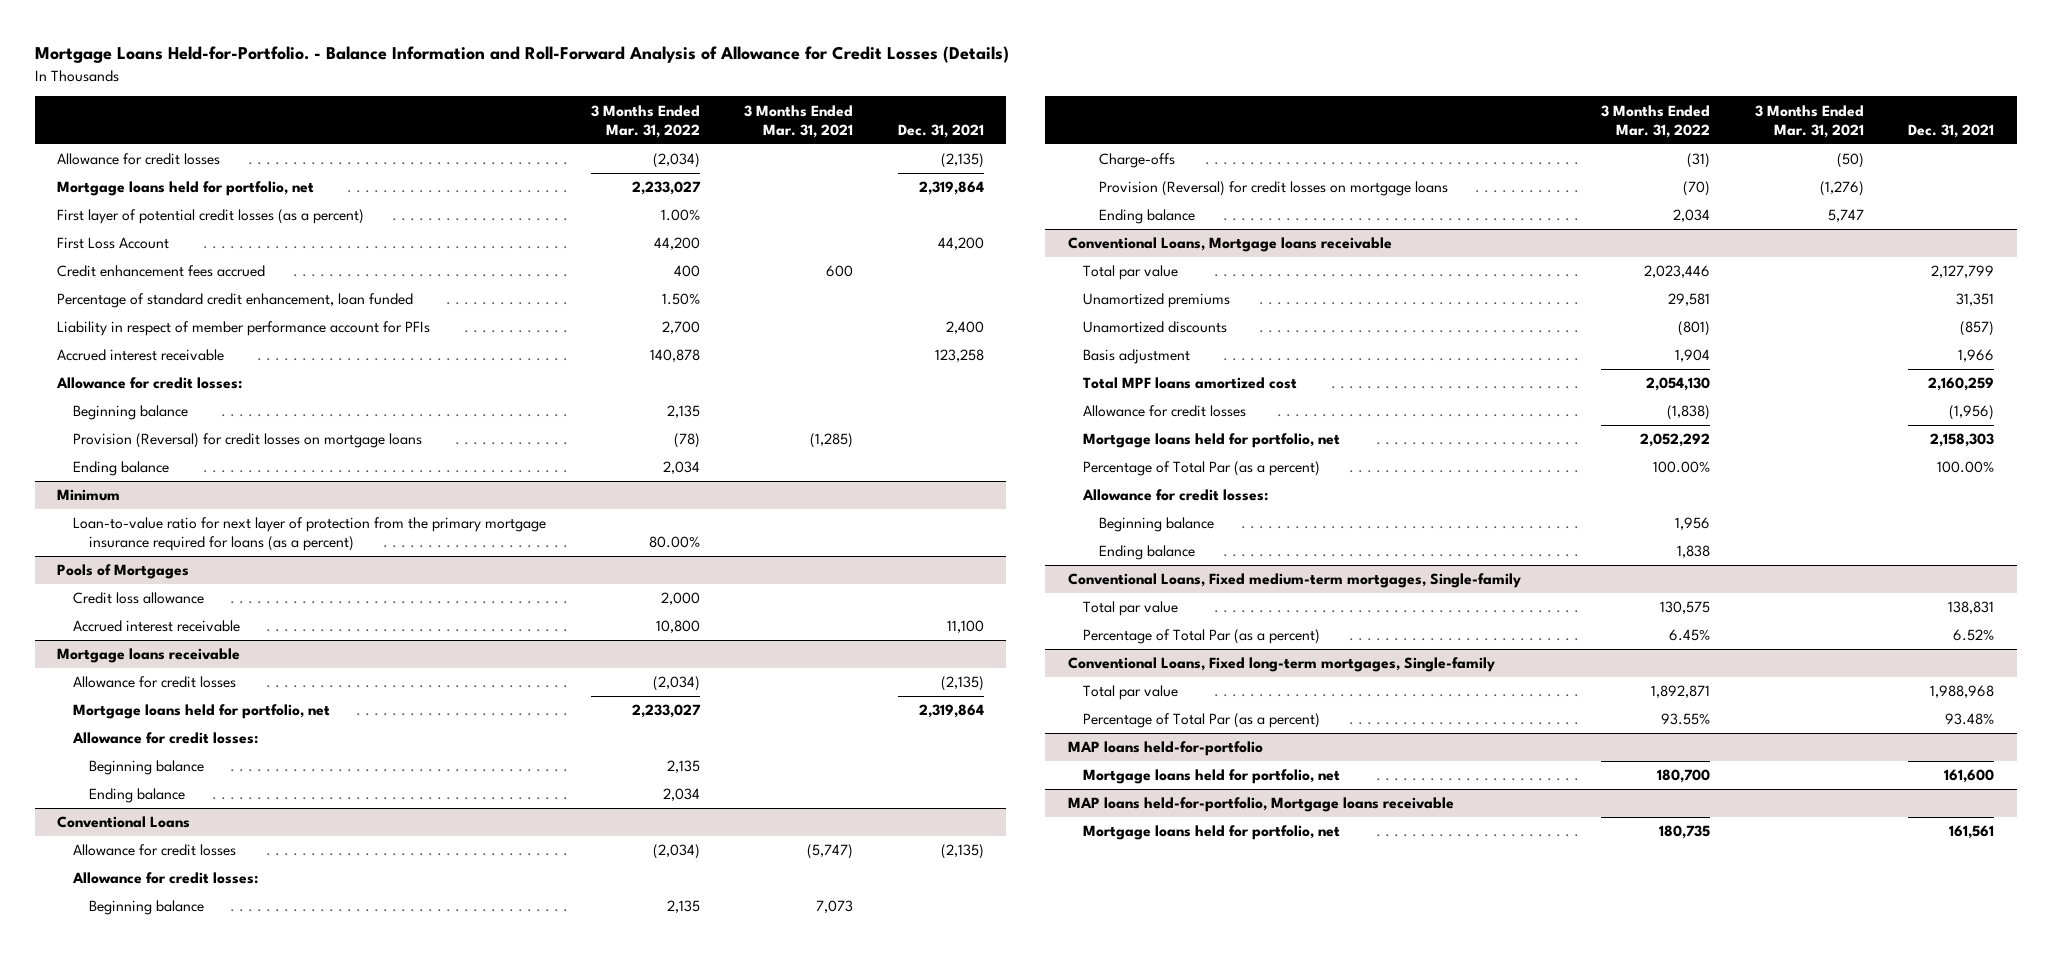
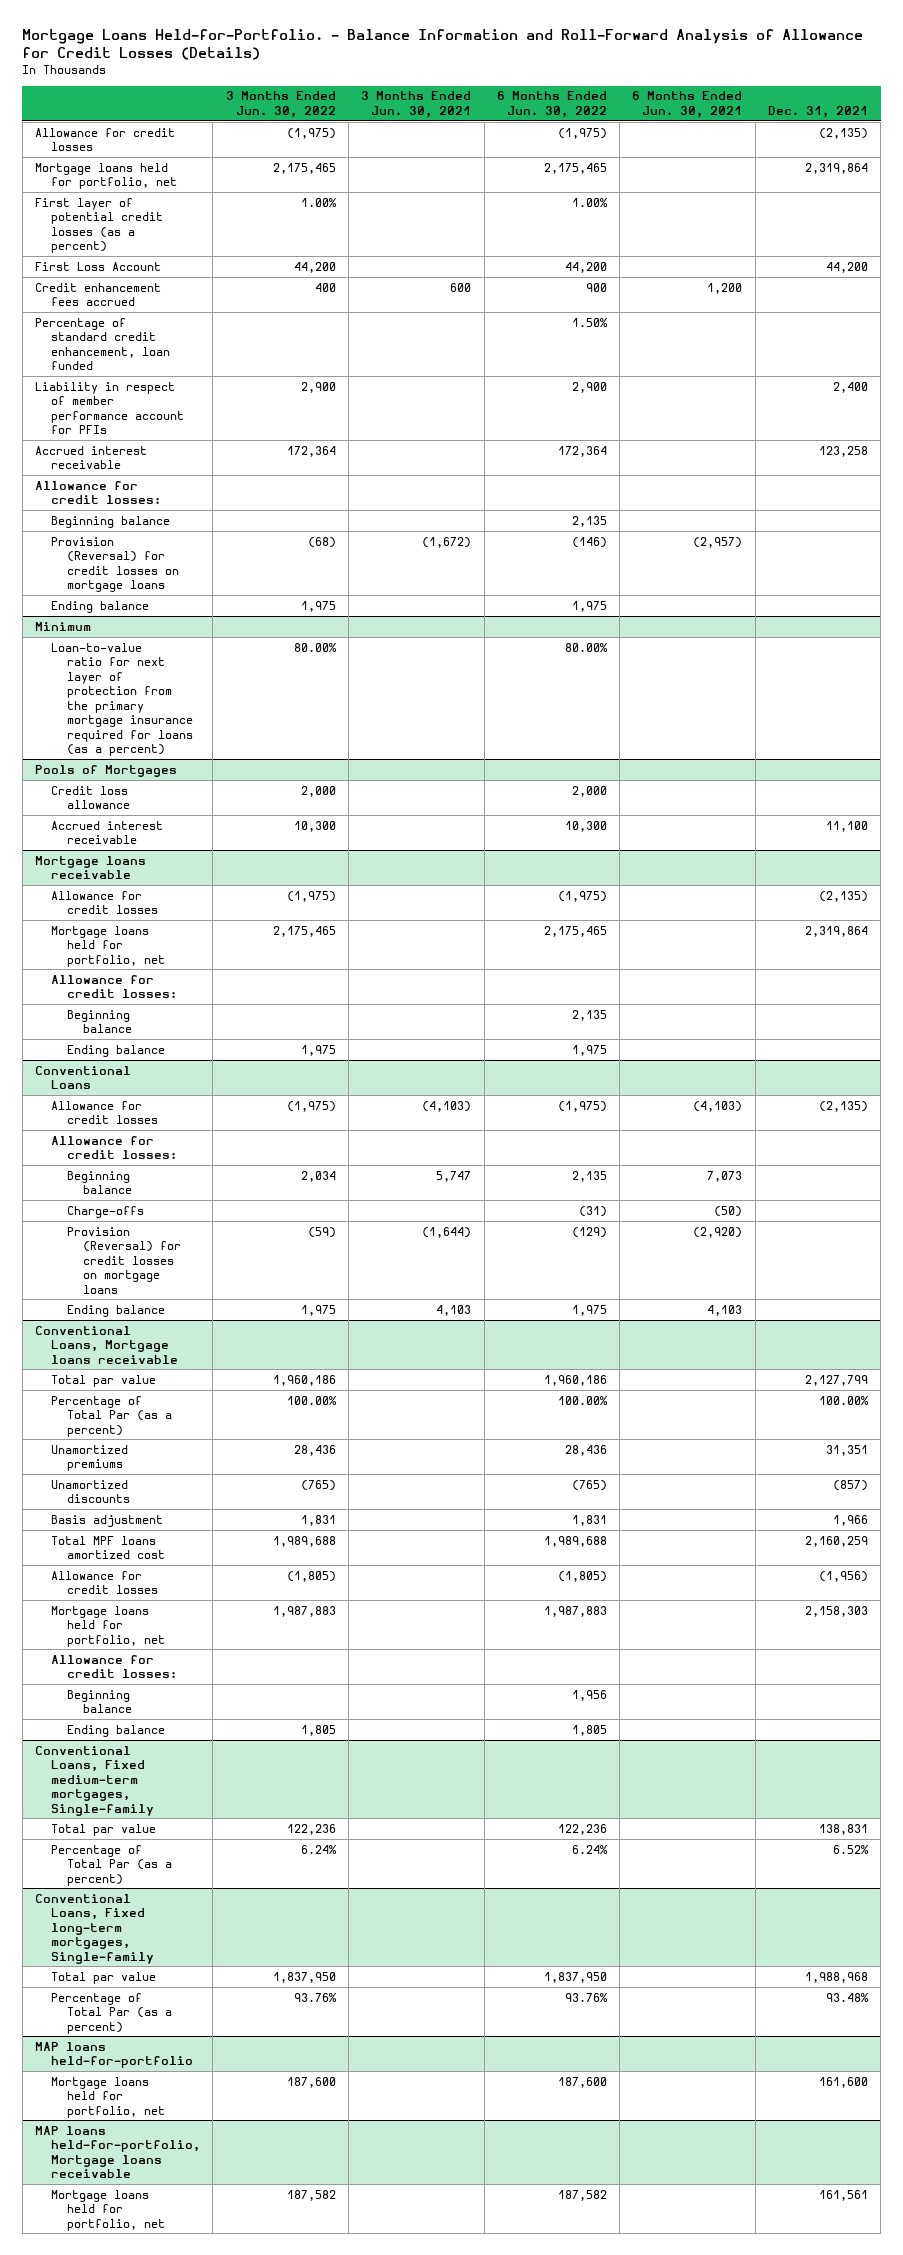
[590,104,700,138] 3 Months Ended Mar. 31, 2022 -> none
[744,104,854,138] 3 Months Ended Mar. 31, 2021 -> none
none -> [225,91,336,118] 3 Months Ended Jun. 30, 2022
none -> [361,91,472,118] 3 Months Ended Jun. 30, 2021
none -> [496,91,607,118] 6 Months Ended Jun. 30, 2022
none -> [632,91,743,118] 6 Months Ended Jun. 30, 2021
[1083,461,1321,477] Percentage of Total Par (as a percent) -> [51,1395,173,1437] Percentage of Total Par (as a percent)

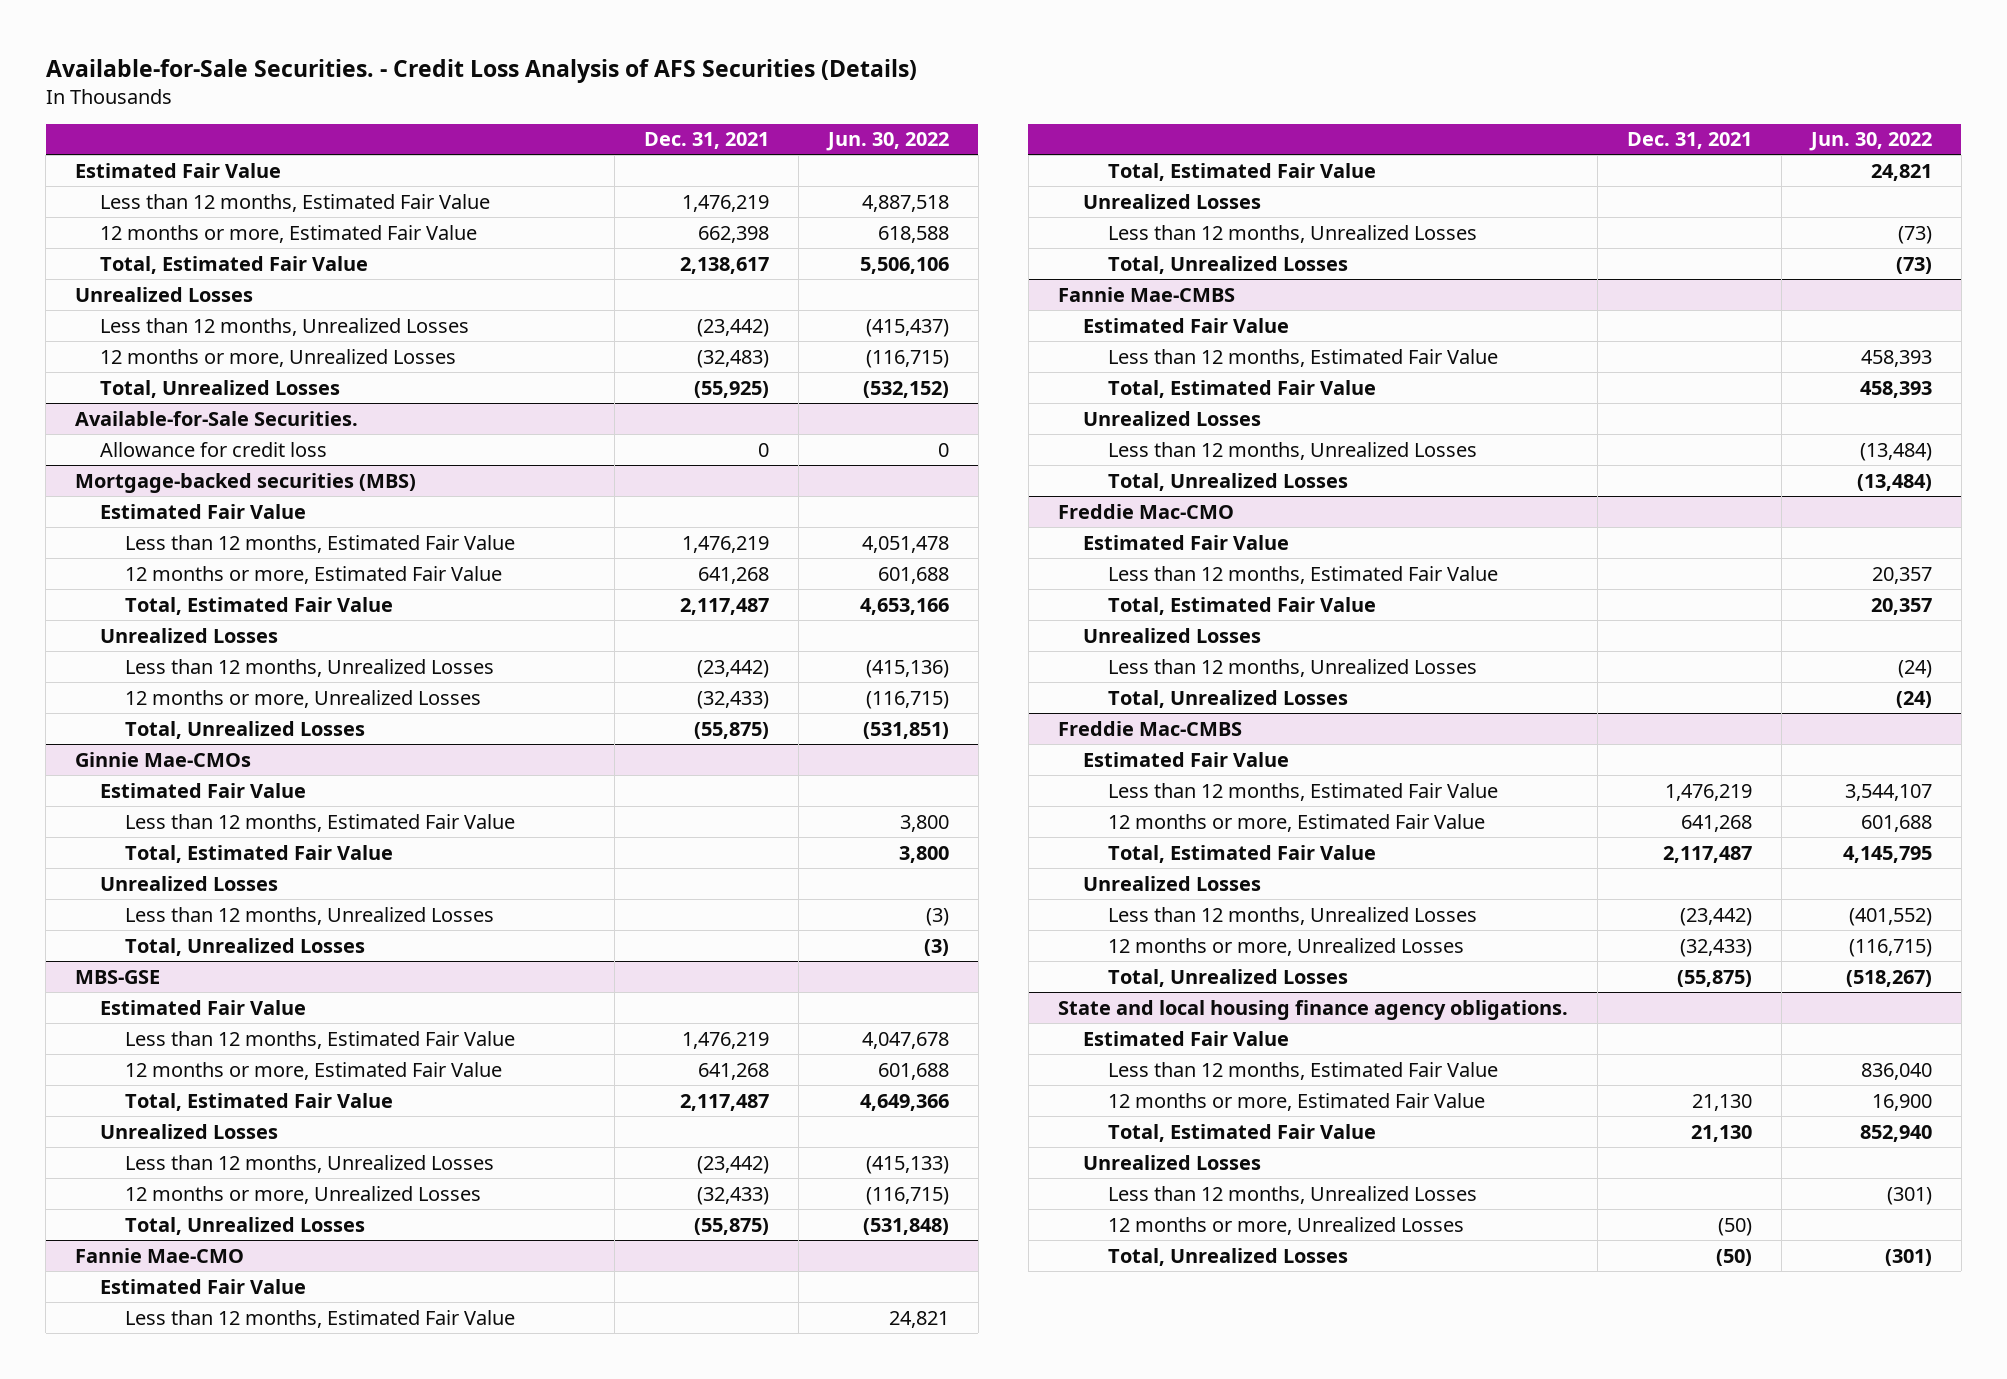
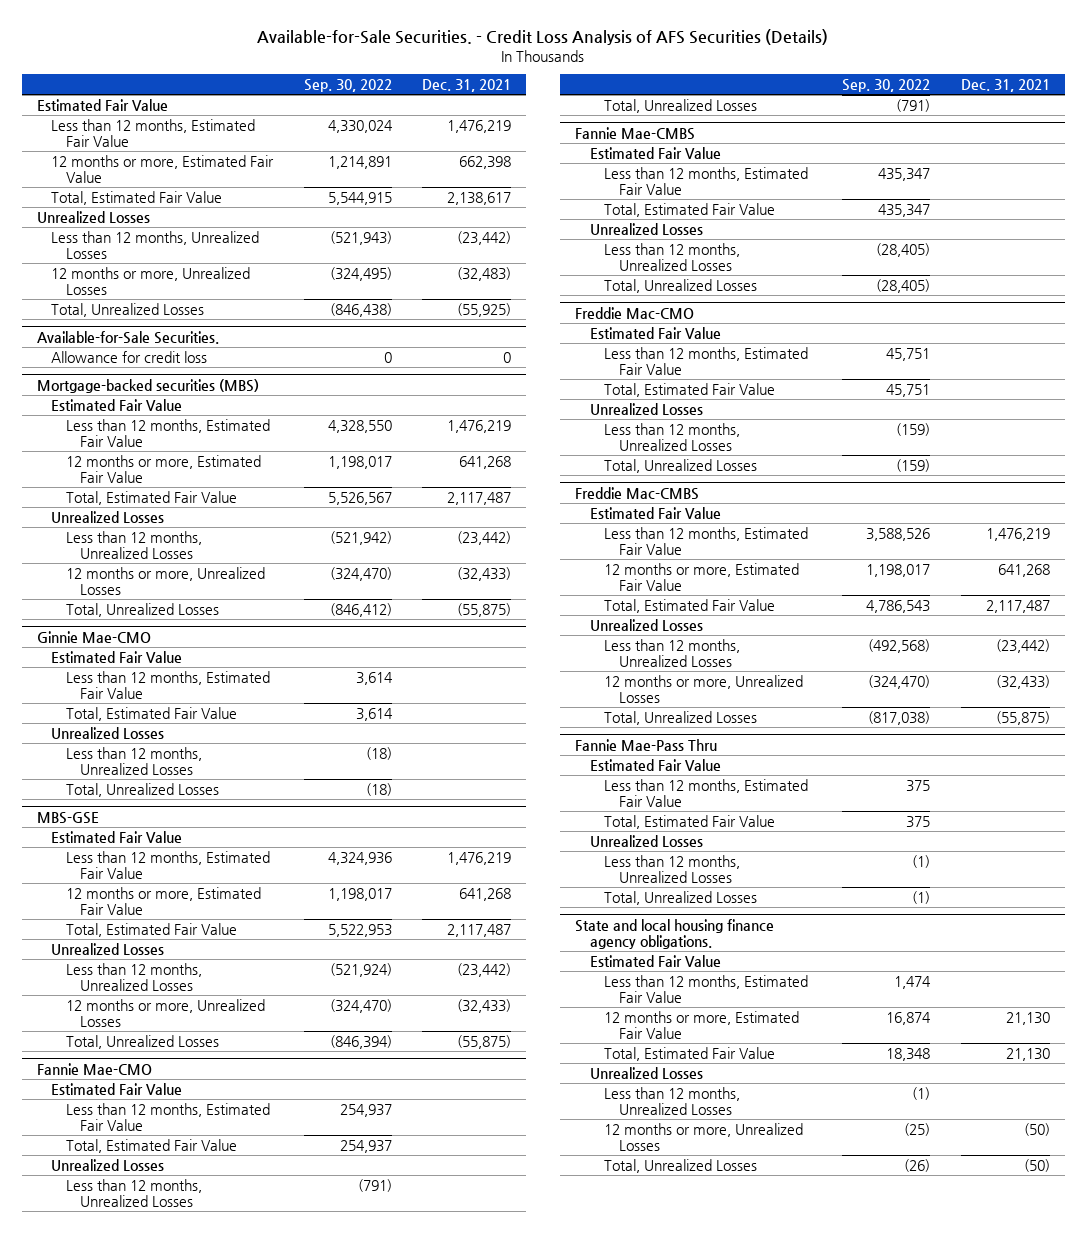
[825,132,949,152] Jun. 30, 2022 -> none
none -> [303,78,392,92] Sep. 30, 2022
[75,751,252,767] Ginnie Mae-CMOs -> [36,630,151,643] Ginnie Mae-CMO
none -> [575,738,718,751] Fannie Mae-Pass Thru
none -> [589,758,721,771] Estimated Fair Value
none -> [604,778,809,807] Less than 12 months, Estimated Fair Value
none -> [604,814,776,829] Total, Estimated Fair Value
none -> [589,834,703,847] Unrealized Losses
none -> [604,854,741,883] Less than 12 months, Unrealized Losses
none -> [604,890,758,905] Total, Unrealized Losses

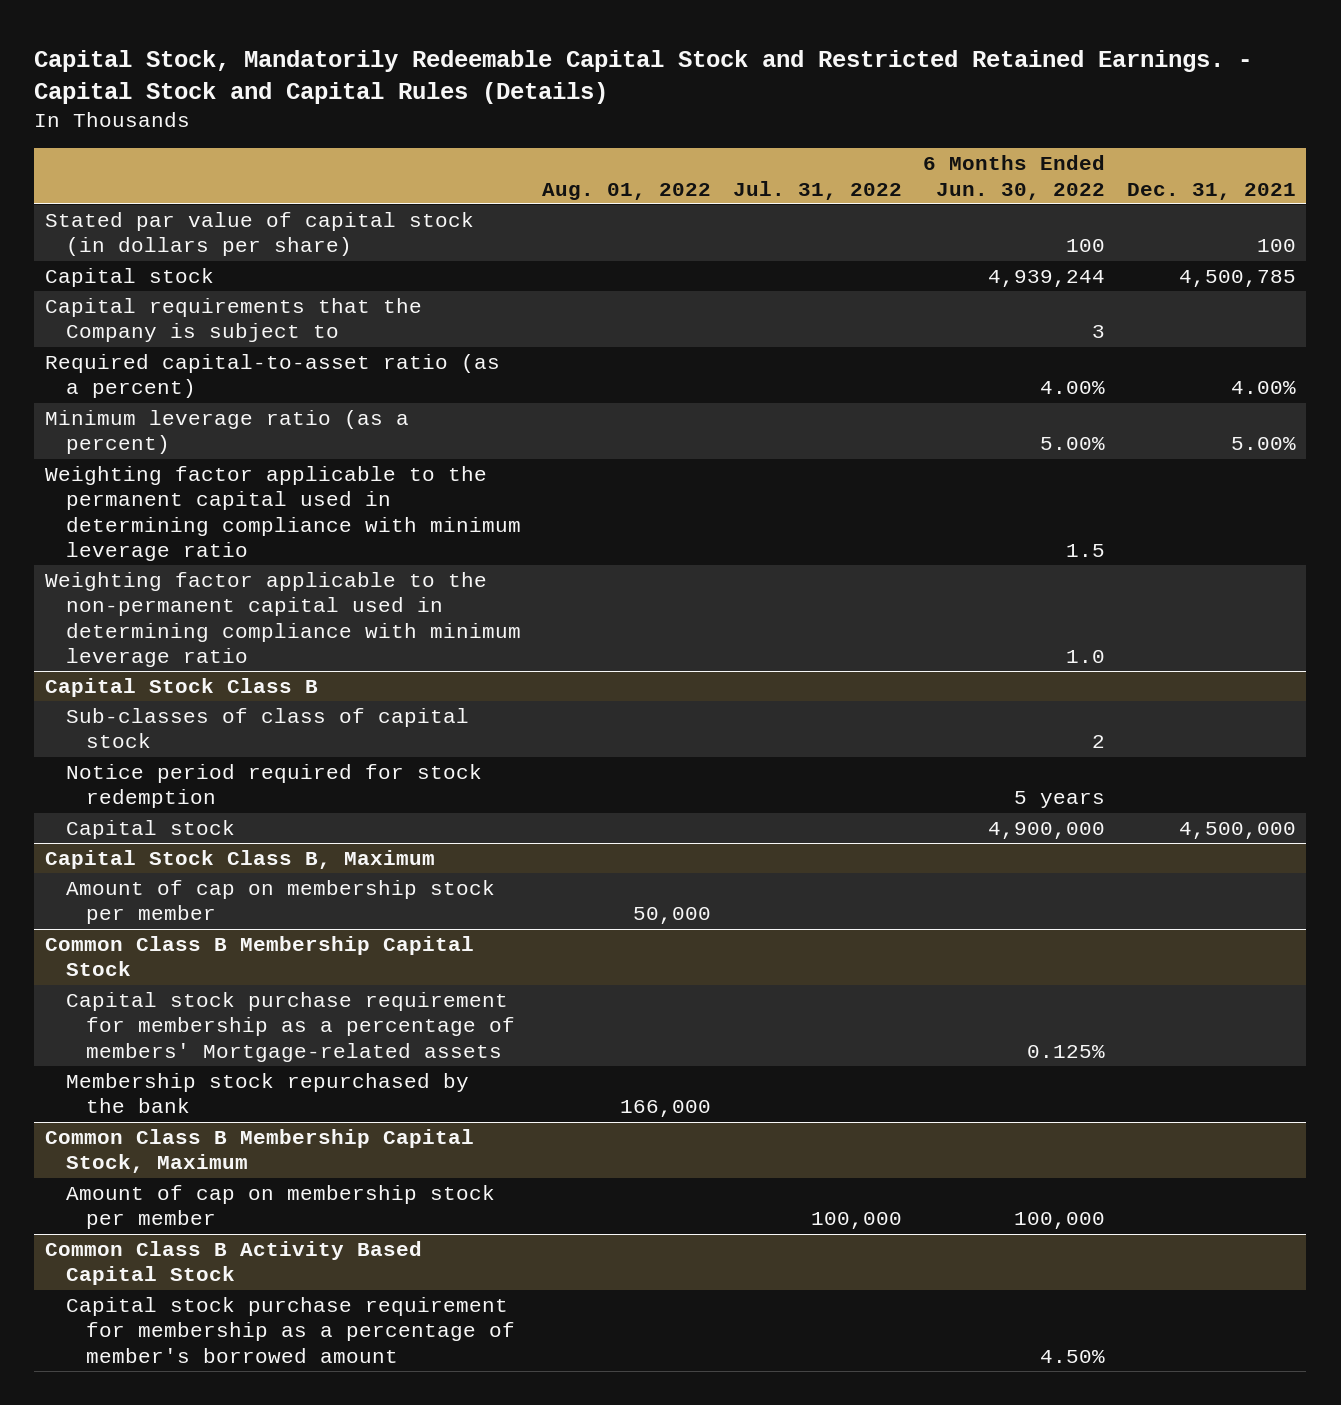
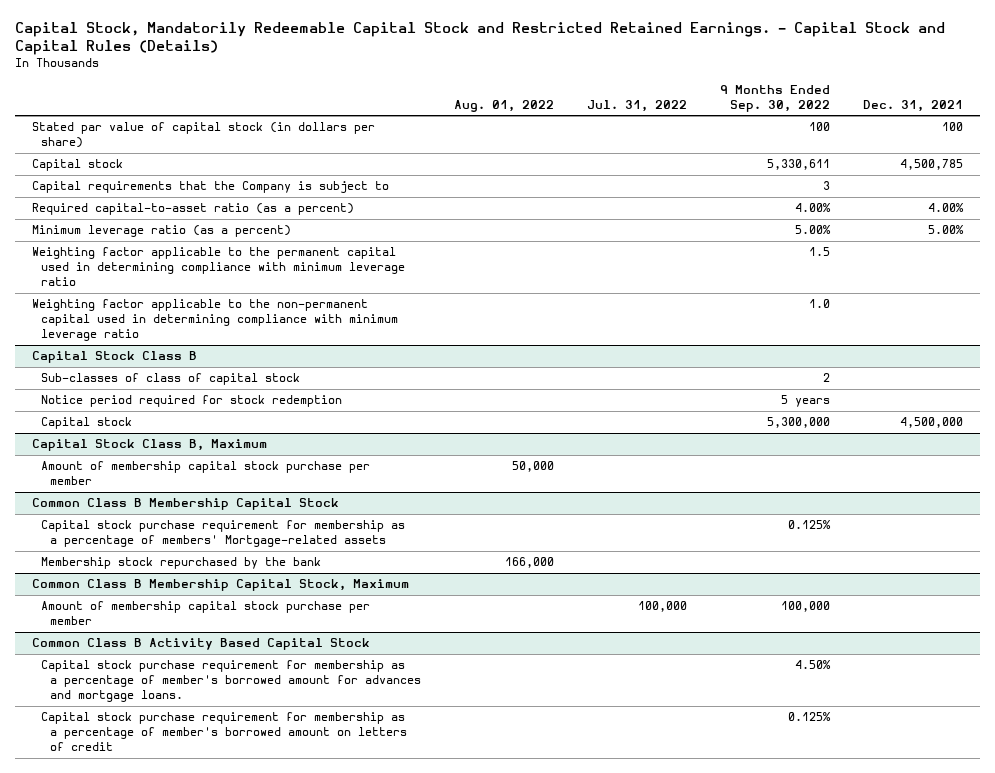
[923,155,1106,200] 6 Months Ended Jun. 30, 2022 -> none
none -> [720,84,831,112] 9 Months Ended Sep. 30, 2022
[65,880,495,925] Amount of cap on membership stock per member -> [40,461,370,486] Amount of membership capital stock purchase per member
[65,1185,495,1230] Amount of cap on membership stock per member -> [40,601,370,626] Amount of membership capital stock purchase per member
[65,1297,516,1363] Capital stock purchase requirement for membership as a percentage of member's borrowed amount -> [40,660,421,703] Capital stock purchase requirement for membership as a percentage of member's borrowed amount for advances and mortgage loans.
none -> [40,712,407,752] Capital stock purchase requirement for membership as a percentage of member's borrowed amount on letters of credit

